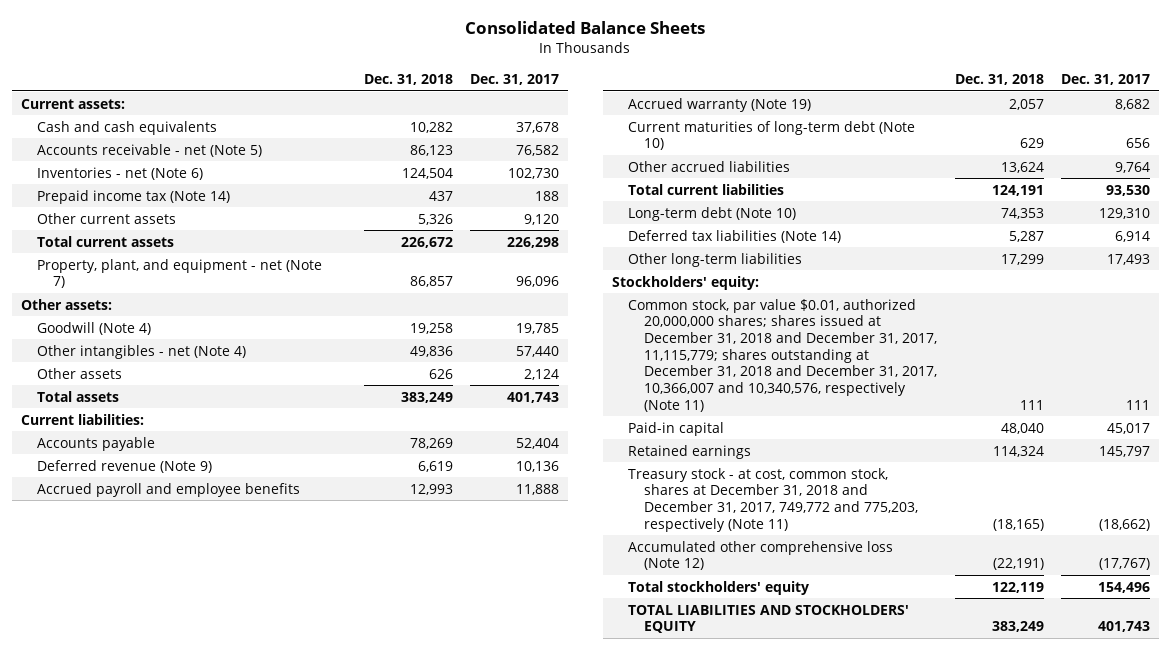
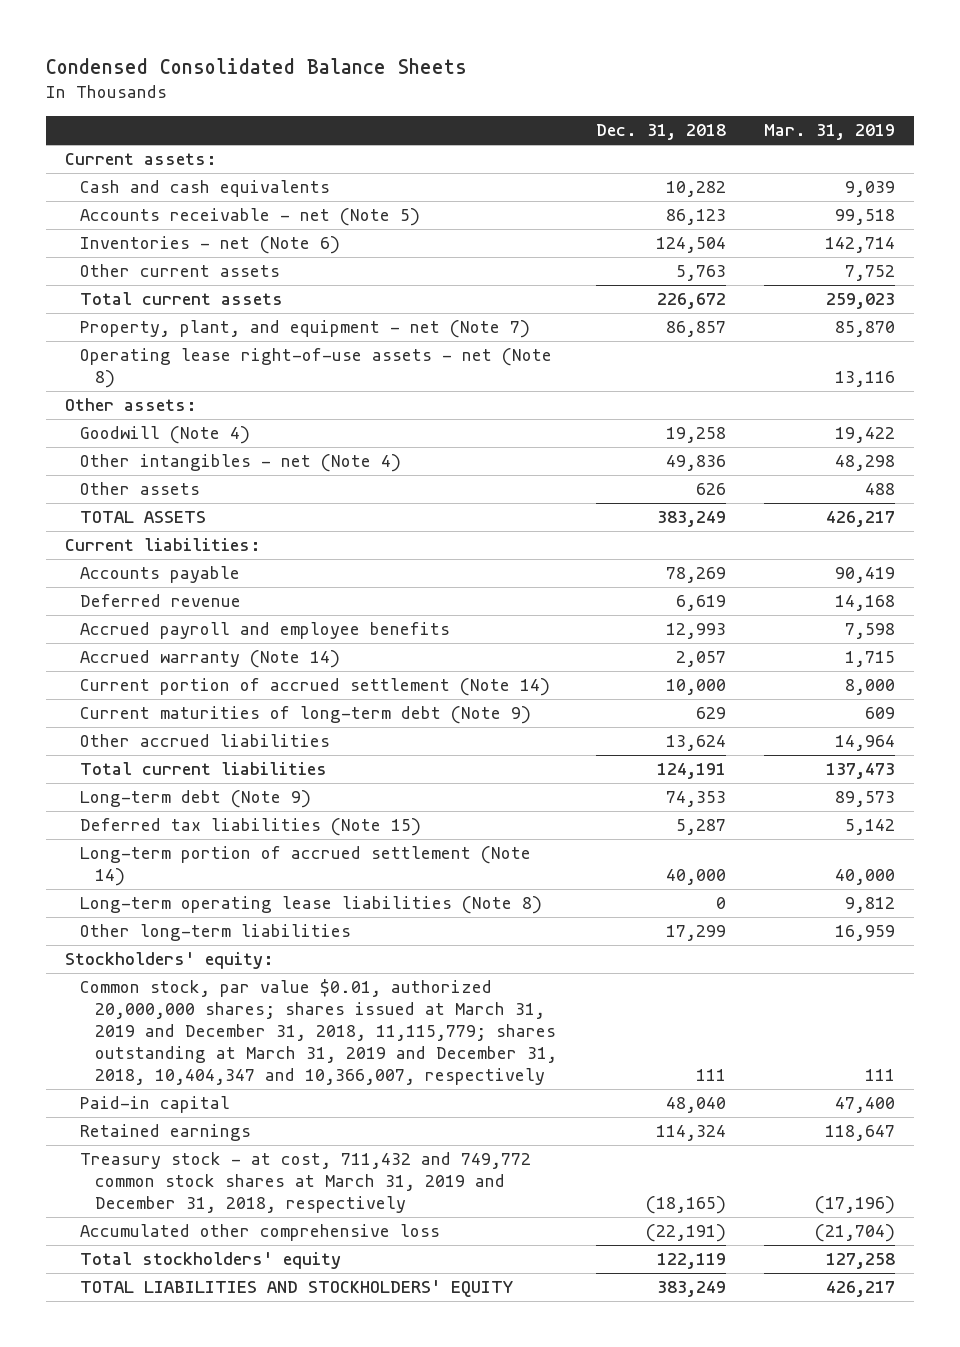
[465,21,706,35] Consolidated Balance Sheets -> [46,57,468,74] Condensed Consolidated Balance Sheets
[469,74,559,86] Dec. 31, 2017 -> none
none -> [763,124,895,141] Mar. 31, 2019
[37,189,231,204] Prepaid income tax (Note 14) -> none
[417,213,453,225] 5,326 -> [675,265,726,282] 5,763
none -> [80,348,553,389] Operating lease right-of-use assets - net (Note 8)
[37,390,120,402] Total assets -> [80,511,207,524] TOTAL ASSETS
[37,459,213,473] Deferred revenue (Note 9) -> [80,594,242,608] Deferred revenue
[628,97,812,112] Accrued warranty (Note 19) -> [80,650,341,669] Accrued warranty (Note 14)
none -> [80,678,551,697] Current portion of accrued settlement (Note 14)
[628,120,916,151] Current maturities of long-term debt (Note 10) -> [80,706,532,725] Current maturities of long-term debt (Note 9)
[628,206,797,221] Long-term debt (Note 10) -> [80,790,312,809] Long-term debt (Note 9)
[628,229,842,243] Deferred tax liabilities (Note 14) -> [80,818,422,837] Deferred tax liabilities (Note 15)
none -> [80,846,532,887] Long-term portion of accrued settlement (Note 14)
none -> [80,896,543,915] Long-term operating lease liabilities (Note 8)
[628,298,938,412] Common stock, par value $0.01, authorized 20,000,000 shares; shares issued at December 31, 2018 and December 31, 2017, 11,115,779; shares outstanding at December 31, 2018 and December 31, 2017, 10,366,007 and 10,340,576, respectively (Note 11) -> [80,979,558,1085] Common stock, par value $0.01, authorized 20,000,000 shares; shares issued at March 31, 2019 and December 31, 2018, 11,115,779; shares outstanding at March 31, 2019 and December 31, 2018, 10,404,347 and 10,366,007, respectively
[628,467,919,532] Treasury stock - at cost, common stock, shares at December 31, 2018 and December 31, 2017, 749,772 and 775,203, respectively (Note 11) -> [80,1152,532,1214] Treasury stock - at cost, 711,432 and 749,772 common stock shares at March 31, 2019 and December 31, 2018, respectively
[628,540,894,571] Accumulated other comprehensive loss (Note 12) -> [80,1224,441,1242] Accumulated other comprehensive loss

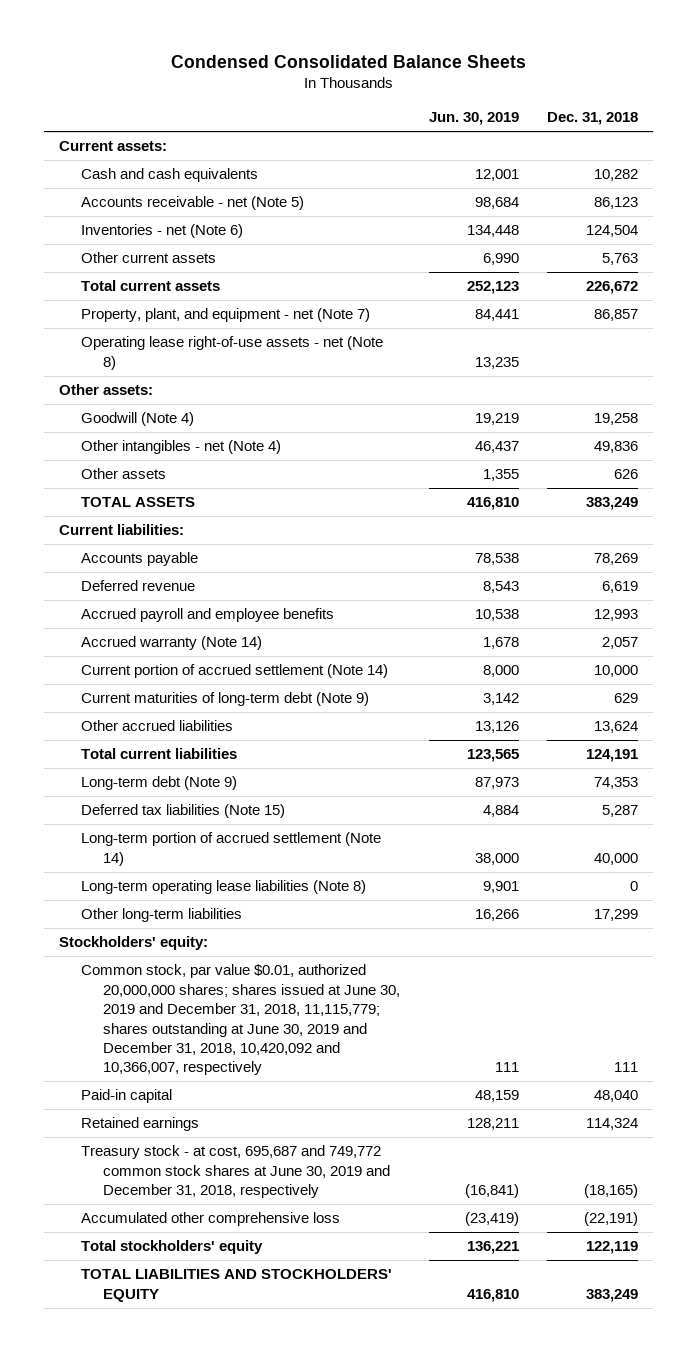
[763,124,895,141] Mar. 31, 2019 -> none
none -> [428,112,519,126] Jun. 30, 2019
[80,979,558,1085] Common stock, par value $0.01, authorized 20,000,000 shares; shares issued at March 31, 2019 and December 31, 2018, 11,115,779; shares outstanding at March 31, 2019 and December 31, 2018, 10,404,347 and 10,366,007, respectively -> [80,964,400,1076] Common stock, par value $0.01, authorized 20,000,000 shares; shares issued at June 30, 2019 and December 31, 2018, 11,115,779; shares outstanding at June 30, 2019 and December 31, 2018, 10,420,092 and 10,366,007, respectively
[80,1152,532,1214] Treasury stock - at cost, 711,432 and 749,772 common stock shares at March 31, 2019 and December 31, 2018, respectively -> [80,1145,390,1199] Treasury stock - at cost, 695,687 and 749,772 common stock shares at June 30, 2019 and December 31, 2018, respectively

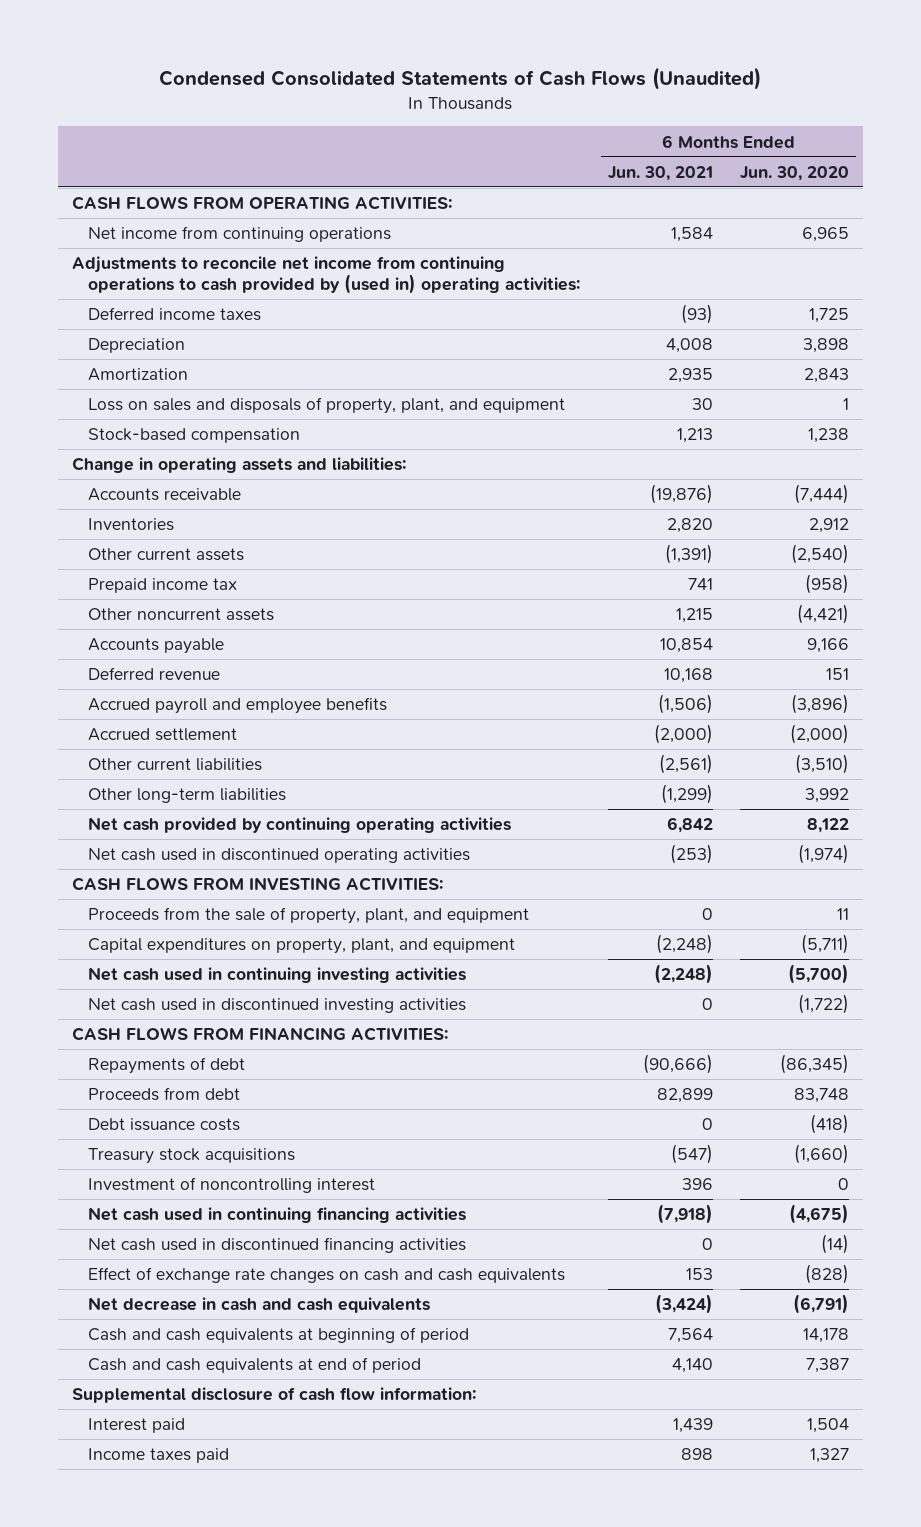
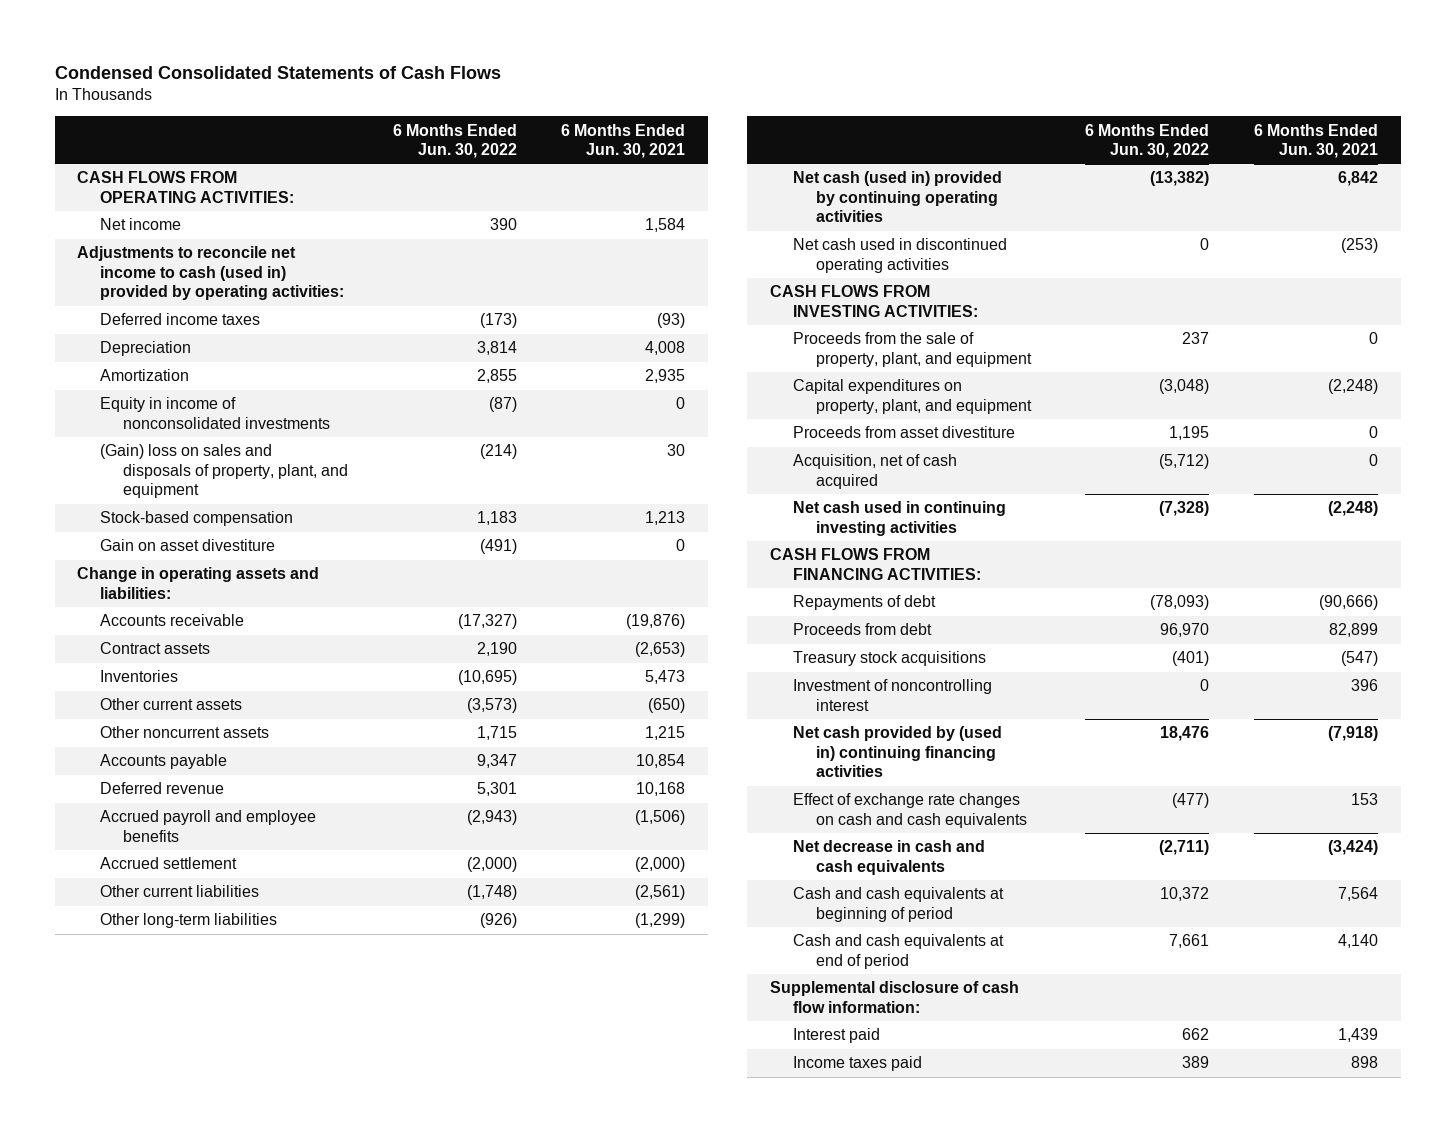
[159,67,762,91] Condensed Consolidated Statements of Cash Flows (Unaudited) -> [54,66,501,80] Condensed Consolidated Statements of Cash Flows
[740,165,850,181] Jun. 30, 2020 -> none
none -> [392,123,517,159] 6 Months Ended Jun. 30, 2022
[88,226,392,243] Net income from continuing operations -> [100,218,182,231] Net income
[71,256,581,295] Adjustments to reconcile net income from continuing operations to cash provided by (used in) operating activities: -> [77,246,345,301] Adjustments to reconcile net income to cash (used in) provided by operating activities:
none -> [100,397,331,429] Equity in income of nonconsolidated investments
[88,397,566,415] Loss on sales and disposals of property, plant, and equipment -> [100,444,349,499] (Gain) loss on sales and disposals of property, plant, and equipment
none -> [100,539,276,552] Gain on asset divestiture
[88,578,238,594] Prepaid income tax -> none
none -> [100,642,211,655] Contract assets
[666,518,713,534] 2,820 -> [645,670,686,685] 5,473
[664,544,713,565] (1,391) -> [648,698,686,714] (650)
[88,817,512,834] Net cash provided by continuing operating activities -> [792,171,1002,223] Net cash (used in) provided by continuing operating activities
none -> [792,426,1015,439] Proceeds from asset divestiture
none -> [792,454,957,489] Acquisition, net of cash acquired
[88,998,467,1014] Net cash used in discontinued investing activities -> none
[88,1118,241,1132] Debt issuance costs -> none
[88,1237,467,1254] Net cash used in discontinued financing activities -> none
[88,1207,467,1224] Net cash used in continuing financing activities -> [792,726,1002,778] Net cash provided by (used in) continuing financing activities

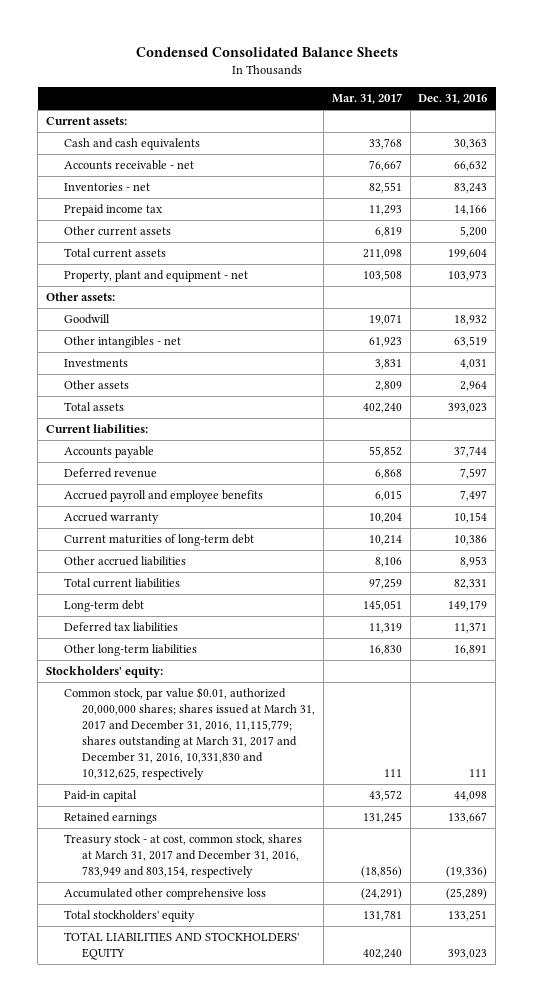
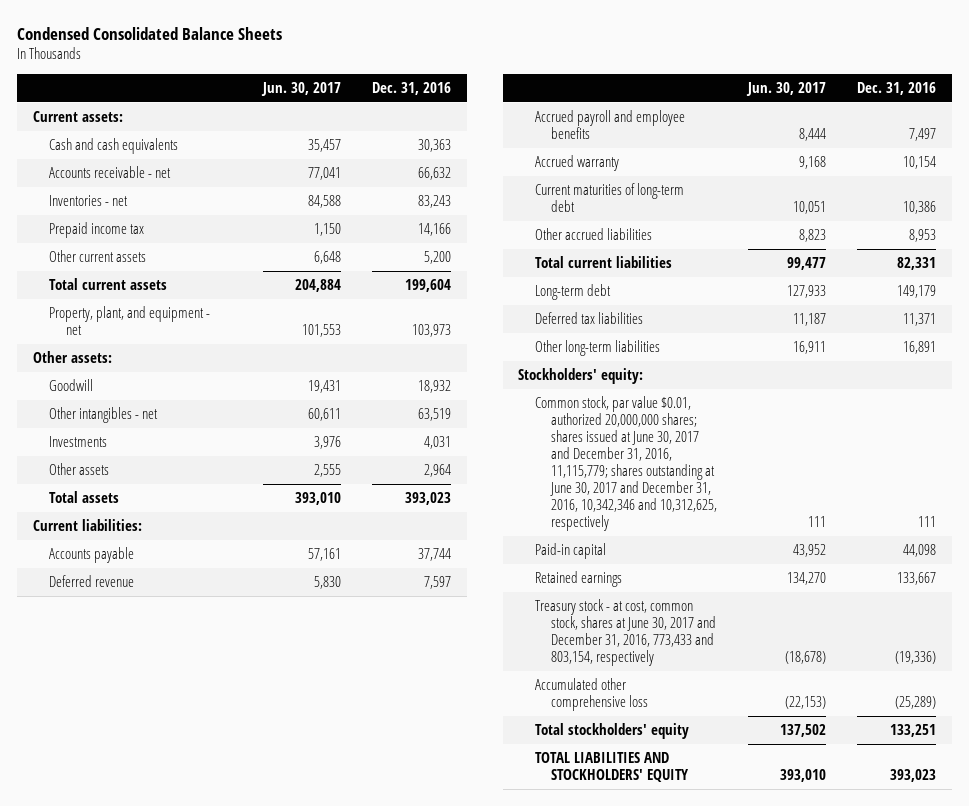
[331,93,402,105] Mar. 31, 2017 -> none
none -> [261,81,342,96] Jun. 30, 2017
[64,270,249,283] Property, plant and equipment - net -> [49,306,211,336] Property, plant, and equipment - net
[64,687,315,781] Common stock, par value $0.01, authorized 20,000,000 shares; shares issued at March 31, 2017 and December 31, 2016, 11,115,779; shares outstanding at March 31, 2017 and December 31, 2016, 10,331,830 and 10,312,625, respectively -> [534,396,718,531] Common stock, par value $0.01, authorized 20,000,000 shares; shares issued at June 30, 2017 and December 31, 2016, 11,115,779; shares outstanding at June 30, 2017 and December 31, 2016, 10,342,346 and 10,312,625, respectively
[64,834,303,879] Treasury stock - at cost, common stock, shares at March 31, 2017 and December 31, 2016, 783,949 and 803,154, respectively -> [534,599,717,666] Treasury stock - at cost, common stock, shares at June 30, 2017 and December 31, 2016, 773,433 and 803,154, respectively

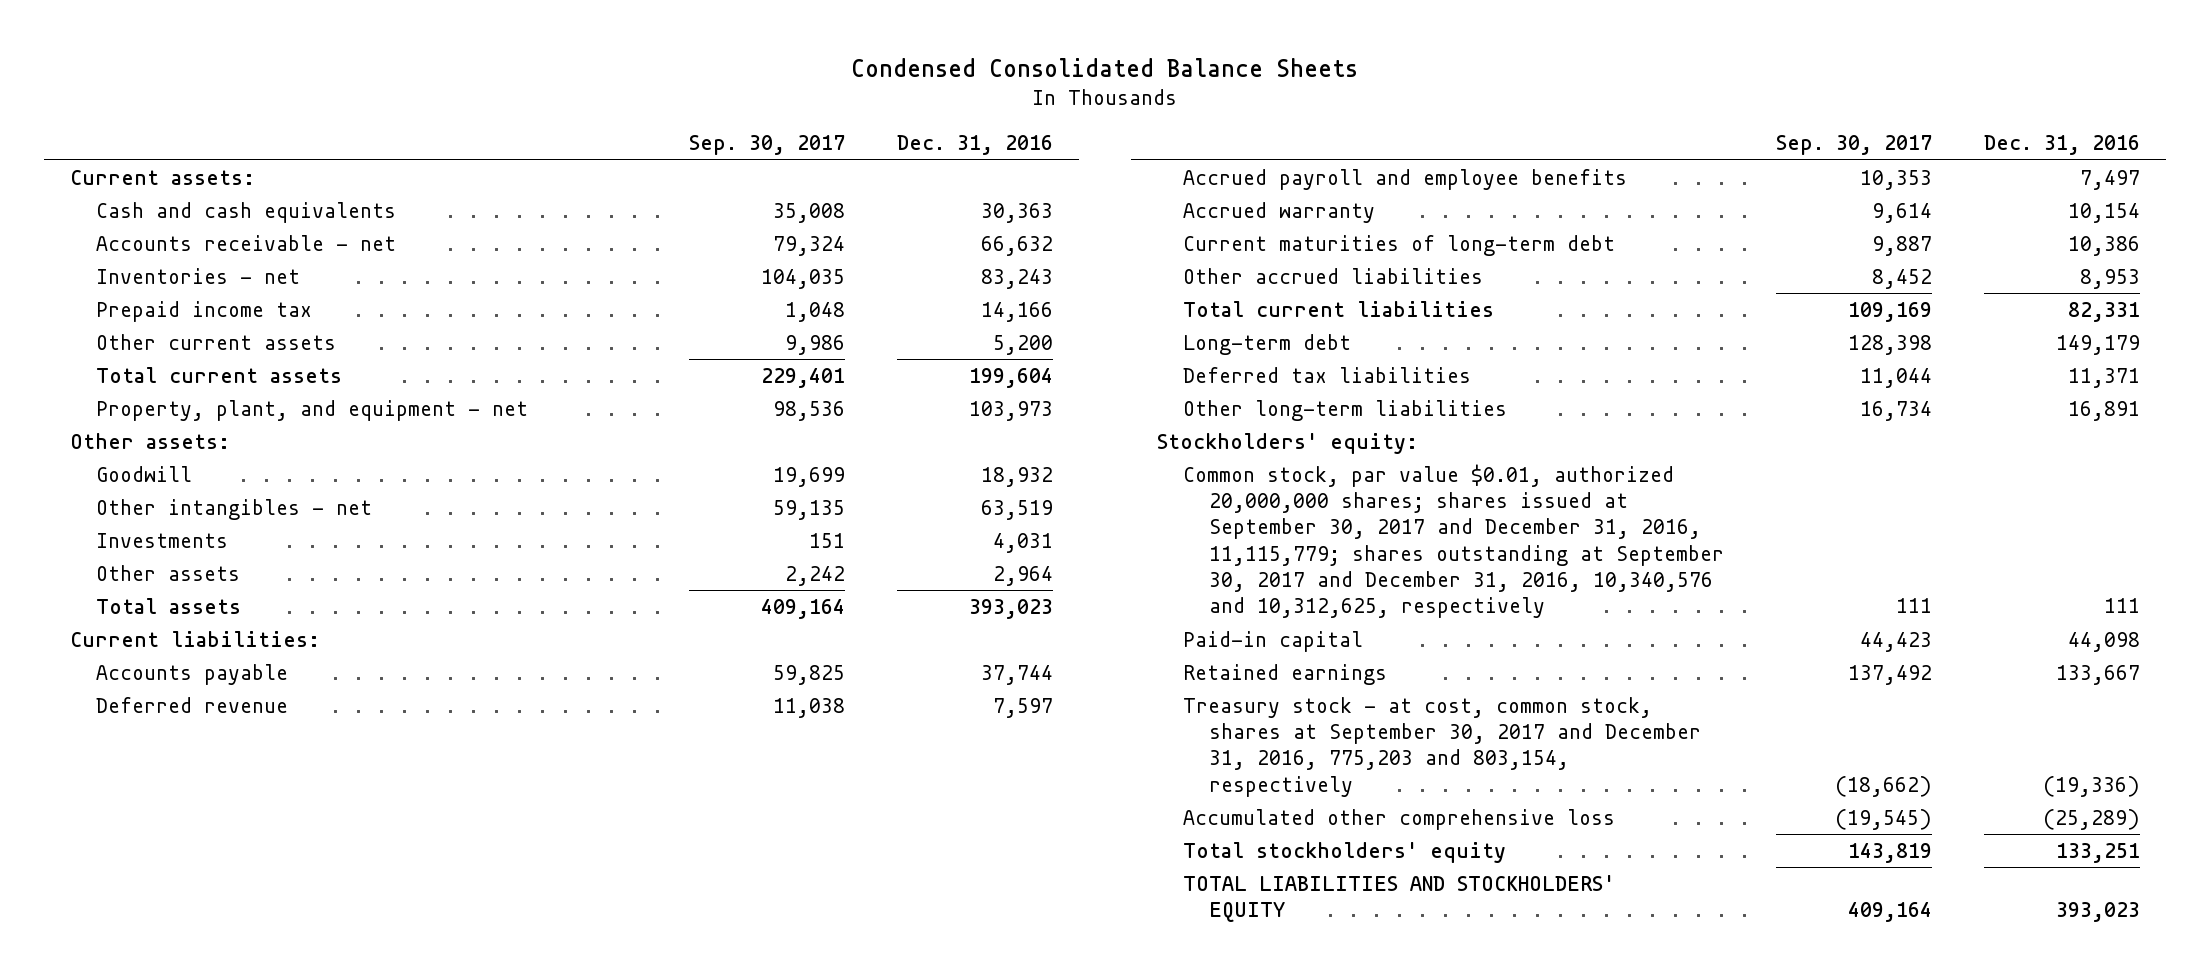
[261,81,342,96] Jun. 30, 2017 -> none
none -> [688,135,845,156] Sep. 30, 2017
[534,396,718,531] Common stock, par value $0.01, authorized 20,000,000 shares; shares issued at June 30, 2017 and December 31, 2016, 11,115,779; shares outstanding at June 30, 2017 and December 31, 2016, 10,342,346 and 10,312,625, respectively -> [1183,463,1724,619] Common stock, par value $0.01, authorized 20,000,000 shares; shares issued at September 30, 2017 and December 31, 2016, 11,115,779; shares outstanding at September 30, 2017 and December 31, 2016, 10,340,576 and 10,312,625, respectively
[534,599,717,666] Treasury stock - at cost, common stock, shares at June 30, 2017 and December 31, 2016, 773,433 and 803,154, respectively -> [1183,696,1701,797] Treasury stock - at cost, common stock, shares at September 30, 2017 and December 31, 2016, 775,203 and 803,154, respectively

